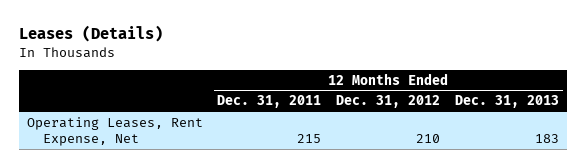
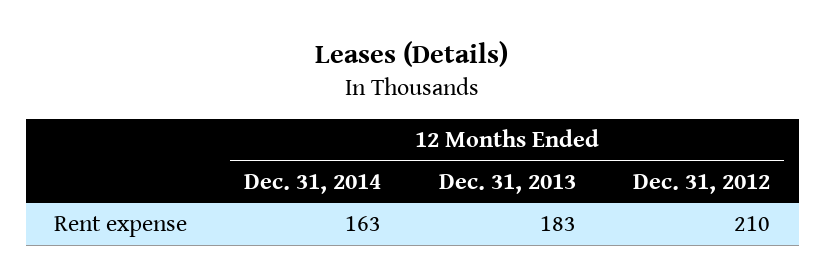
[217,95,322,109] Dec. 31, 2011 -> none
none -> [244,173,382,194] Dec. 31, 2014
[26,116,203,147] Operating Leases, Rent Expense, Net -> [54,216,188,238] Rent expense

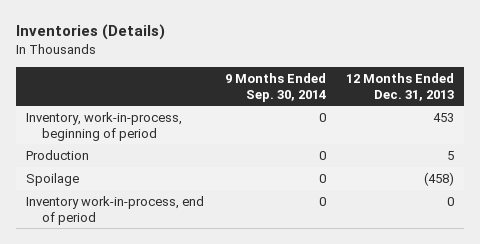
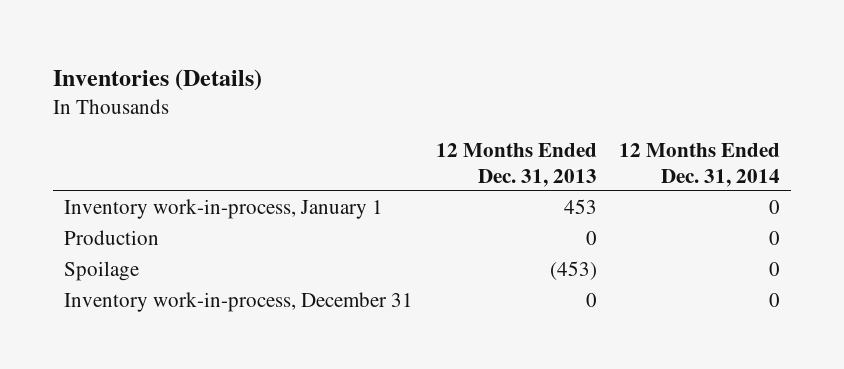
[224,73,326,102] 9 Months Ended Sep. 30, 2014 -> none
none -> [618,143,780,187] 12 Months Ended Dec. 31, 2014
[26,112,183,141] Inventory, work-in-process, beginning of period -> [64,199,384,220] Inventory work-in-process, January 1
[446,151,454,161] 5 -> [585,231,597,246] 0
[423,172,454,187] (458) -> [549,261,597,281] (453)
[26,196,205,225] Inventory work-in-process, end of period -> [64,292,414,313] Inventory work-in-process, December 31

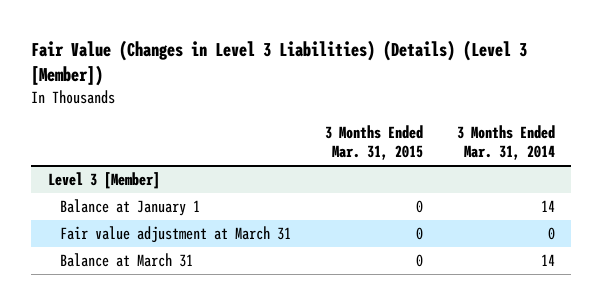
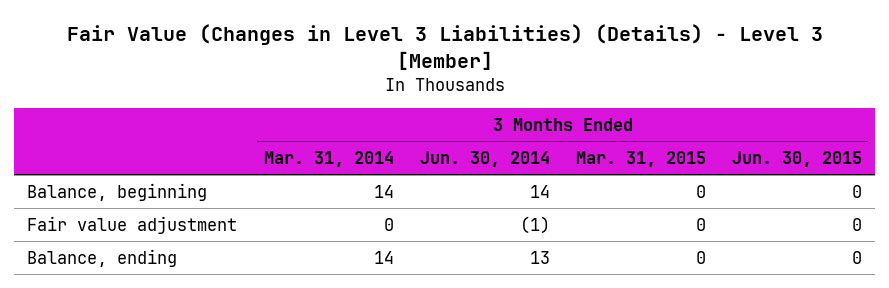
[30,39,527,86] Fair Value (Changes in Level 3 Liabilities) (Details) (Level 3 [Member]) -> [66,24,823,70] Fair Value (Changes in Level 3 Liabilities) (Details) - Level 3 [Member]
none -> [419,151,550,168] Jun. 30, 2014
none -> [731,151,862,168] Jun. 30, 2015
[47,172,160,190] Level 3 [Member] -> none
[60,199,201,217] Balance at January 1 -> [27,182,208,201] Balance, beginning
[60,226,292,244] Fair value adjustment at March 31 -> [27,215,238,234] Fair value adjustment
[60,253,194,268] Balance at March 31 -> [27,248,178,267] Balance, ending

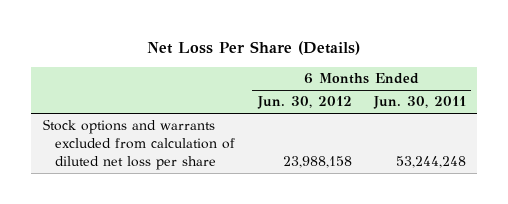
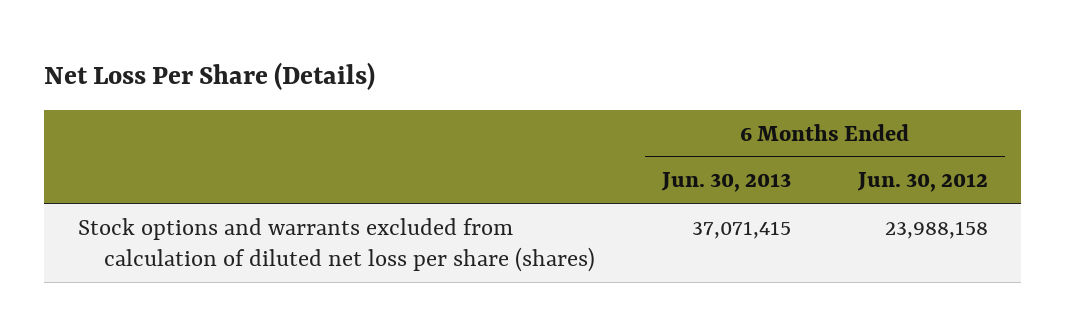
[372,96,466,110] Jun. 30, 2011 -> none
none -> [660,172,791,193] Jun. 30, 2013
[42,119,236,170] Stock options and warrants excluded from calculation of diluted net loss per share -> [77,217,595,272] Stock options and warrants excluded from calculation of diluted net loss per share (shares)

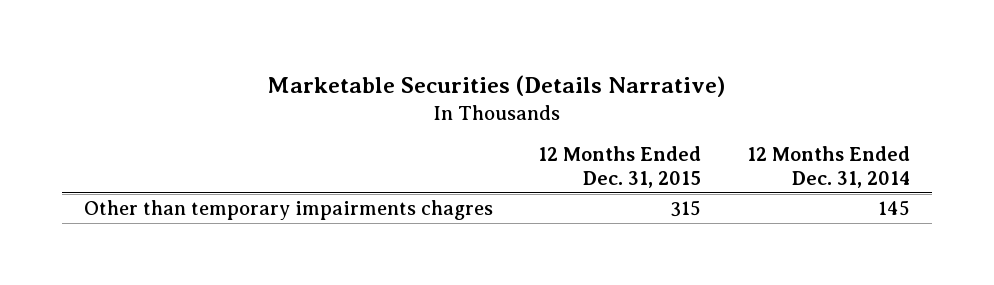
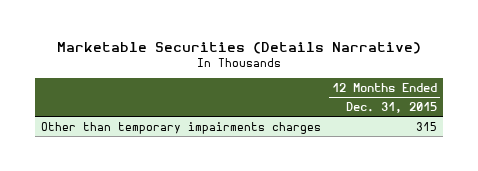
[746,146,910,189] 12 Months Ended Dec. 31, 2014 -> none
[84,200,494,221] Other than temporary impairments chagres -> [40,121,321,134] Other than temporary impairments charges

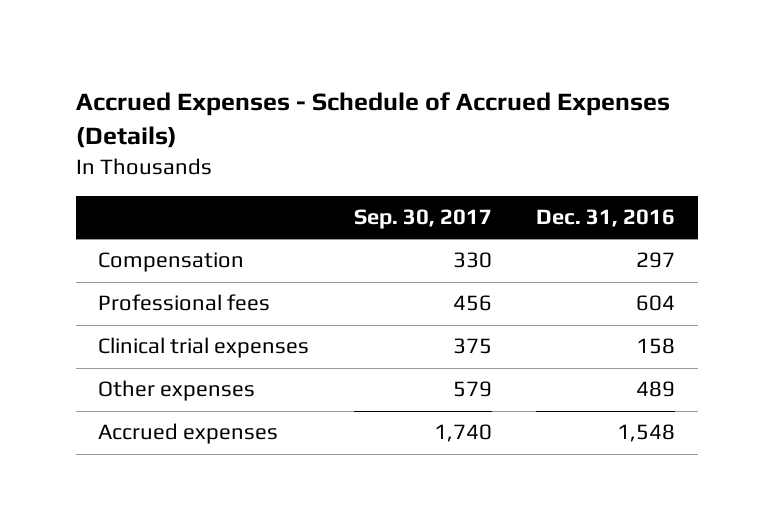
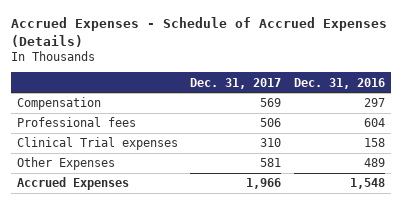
[353,209,492,230] Sep. 30, 2017 -> none
none -> [190,77,282,89] Dec. 31, 2017
[98,337,310,359] Clinical trial expenses -> [16,137,178,151] Clinical Trial expenses
[98,380,256,402] Other expenses -> [16,157,115,171] Other Expenses
[98,423,279,445] Accrued expenses -> [16,177,129,191] Accrued Expenses

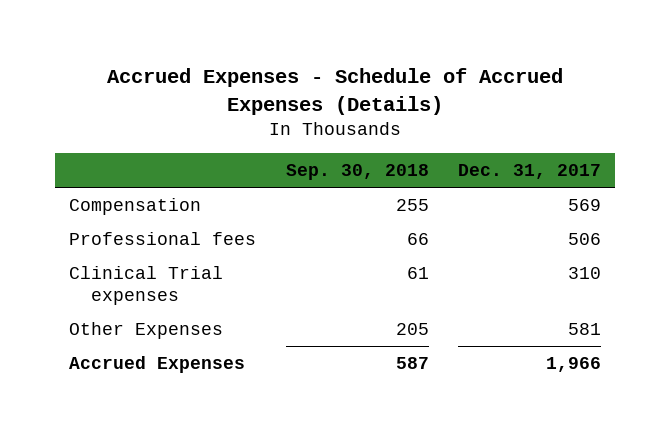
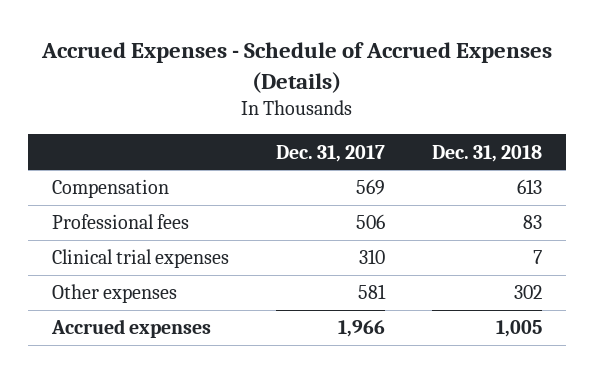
[285,163,429,180] Sep. 30, 2018 -> none
none -> [432,144,543,162] Dec. 31, 2018
[69,266,224,305] Clinical Trial expenses -> [51,249,229,269] Clinical trial expenses
[69,322,224,340] Other Expenses -> [51,284,177,304] Other expenses
[69,356,246,374] Accrued Expenses -> [50,319,211,339] Accrued expenses

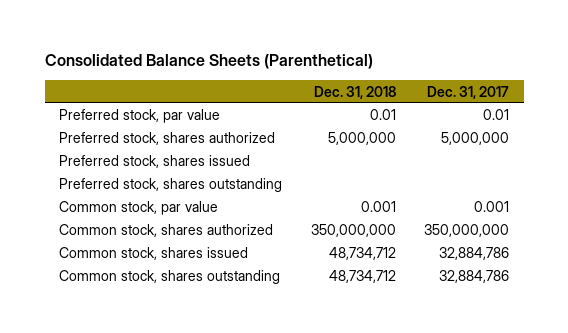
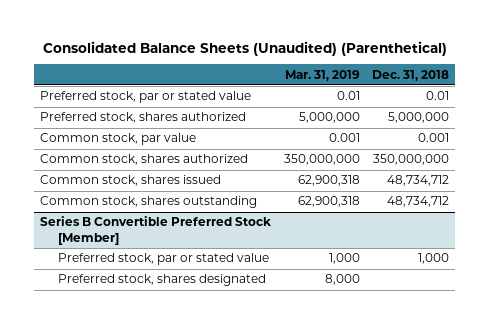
[44,54,373,70] Consolidated Balance Sheets (Parenthetical) -> [42,40,447,56] Consolidated Balance Sheets (Unaudited) (Parenthetical)
[427,85,510,99] Dec. 31, 2017 -> none
none -> [284,69,360,81] Mar. 31, 2019
[58,109,220,124] Preferred stock, par value -> [40,91,252,104] Preferred stock, par or stated value
[58,155,250,169] Preferred stock, shares issued -> none
[58,178,282,193] Preferred stock, shares outstanding -> none
none -> [40,216,272,245] Series B Convertible Preferred Stock [Member]
none -> [58,253,270,266] Preferred stock, par or stated value
none -> [58,274,267,287] Preferred stock, shares designated

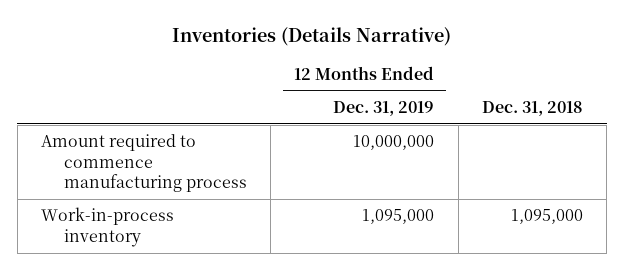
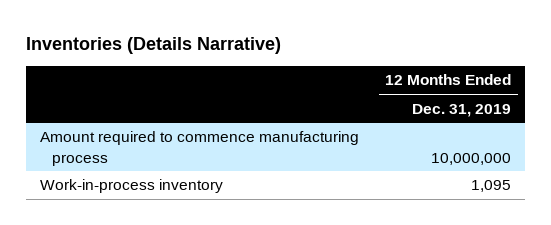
[481,100,583,116] Dec. 31, 2018 -> none
[362,209,435,225] 1,095,000 -> [471,180,512,193] 1,095

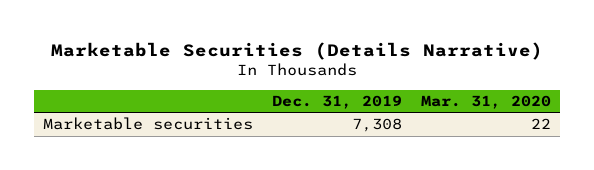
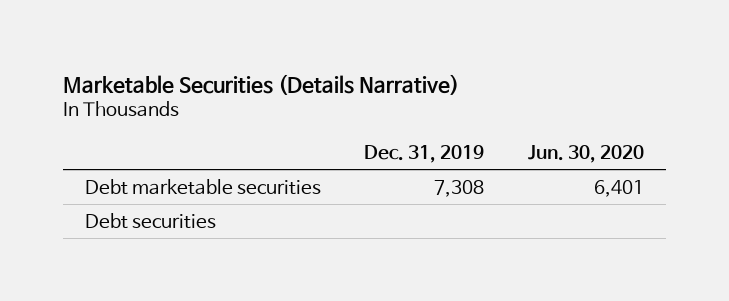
[420,94,551,109] Mar. 31, 2020 -> none
none -> [528,144,645,163] Jun. 30, 2020
[43,117,254,131] Marketable securities -> [84,178,321,195] Debt marketable securities
none -> [84,212,216,229] Debt securities

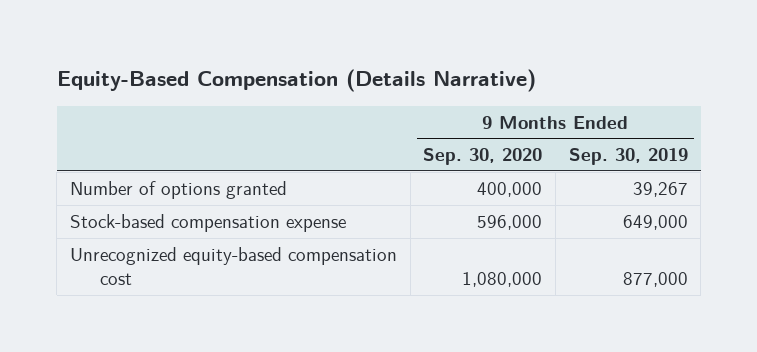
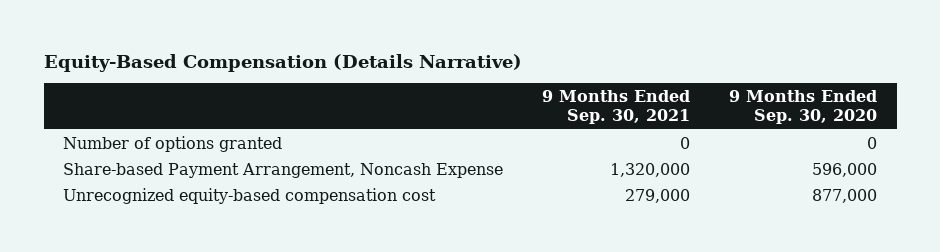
[568,148,688,166] Sep. 30, 2019 -> none
none -> [542,89,691,125] 9 Months Ended Sep. 30, 2021
[477,181,543,197] 400,000 -> [867,136,878,149] 0
[69,213,346,232] Stock-based compensation expense -> [63,162,504,178] Share-based Payment Arrangement, Noncash Expense
[462,272,543,288] 1,080,000 -> [812,188,878,203] 877,000

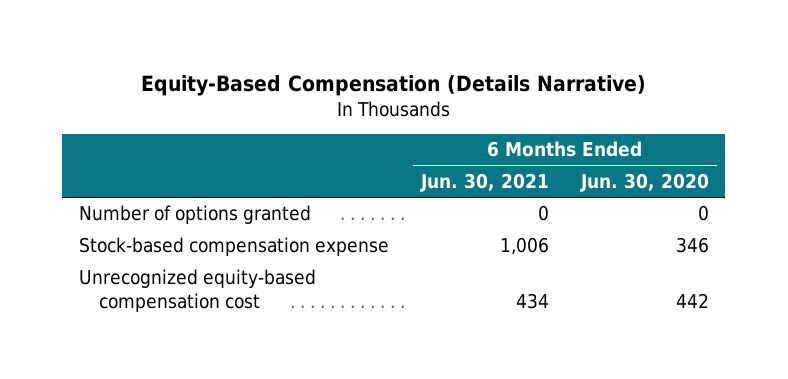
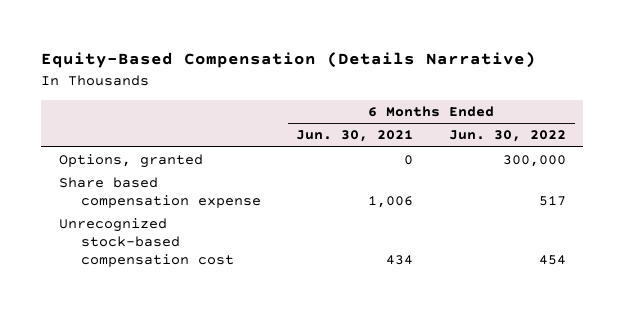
[580,172,710,192] Jun. 30, 2020 -> none
none -> [448,130,566,143] Jun. 30, 2022
[78,205,311,225] Number of options granted -> [58,154,203,169] Options, granted
[78,237,389,257] Stock-based compensation expense -> [58,177,262,209] Share based compensation expense
[78,269,316,313] Unrecognized equity-based compensation cost -> [58,218,235,268] Unrecognized stock-based compensation cost

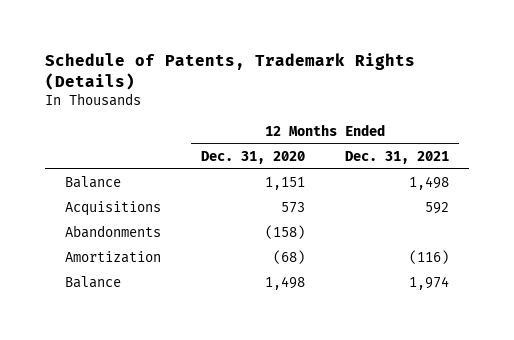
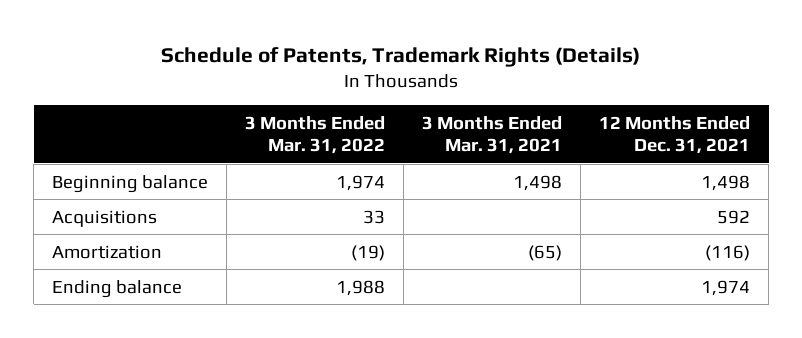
[201,151,306,165] Dec. 31, 2020 -> none
none -> [245,115,386,155] 3 Months Ended Mar. 31, 2022
none -> [422,115,563,155] 3 Months Ended Mar. 31, 2021
[65,176,122,189] Balance -> [52,174,209,193] Beginning balance
[65,225,162,239] Abandonments -> none
[65,276,122,289] Balance -> [52,279,183,298] Ending balance

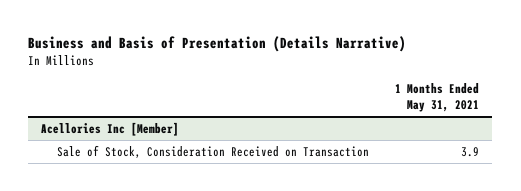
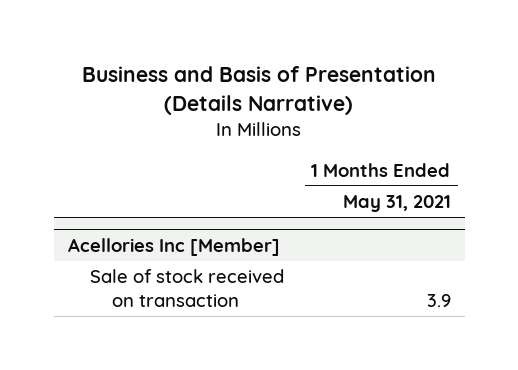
[57,144,370,158] Sale of Stock, Consideration Received on Transaction -> [89,269,284,307] Sale of stock received on transaction

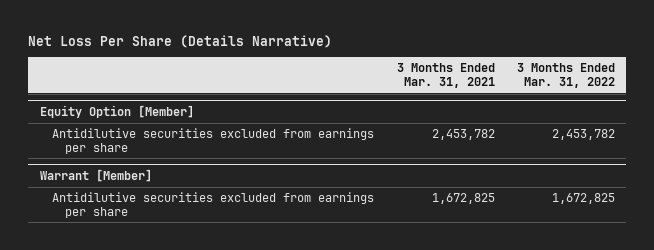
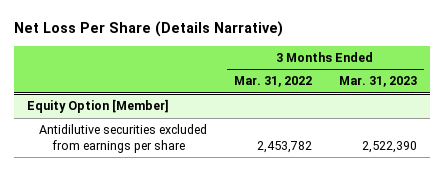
[396,63,495,88] 3 Months Ended Mar. 31, 2021 -> none
none -> [338,76,417,88] Mar. 31, 2023
[39,168,152,182] Warrant [Member] -> none
[52,191,375,218] Antidilutive securities excluded from earnings per share -> none

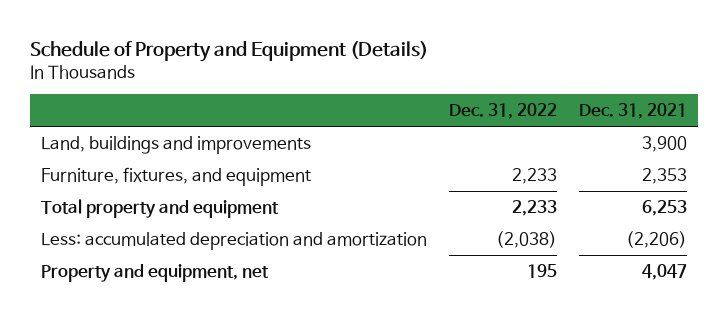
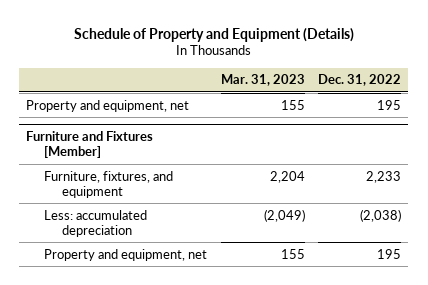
[578,103,687,120] Dec. 31, 2021 -> none
none -> [220,74,305,87] Mar. 31, 2023
[40,135,311,154] Land, buildings and improvements -> none
none -> [26,99,190,112] Property and equipment, net
none -> [26,131,154,159] Furniture and Fixtures [Member]
[40,198,279,218] Total property and equipment -> none
[40,231,427,250] Less: accumulated depreciation and amortization -> [43,209,147,237] Less: accumulated depreciation

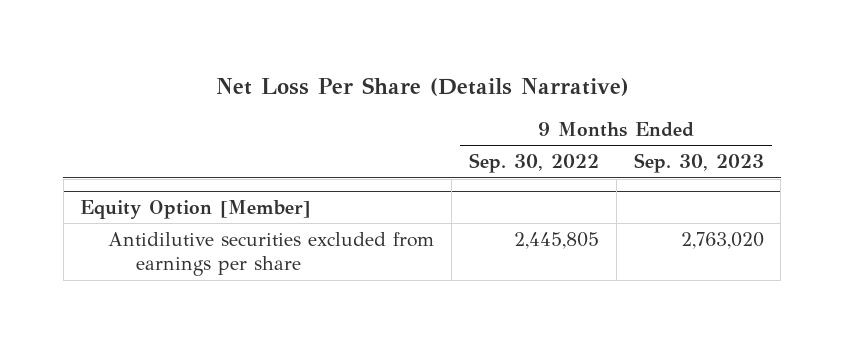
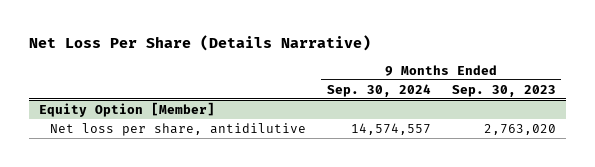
[468,153,599,174] Sep. 30, 2022 -> none
none -> [326,83,431,97] Sep. 30, 2024
[108,231,435,277] Antidilutive securities excluded from earnings per share -> [49,122,306,136] Net loss per share, antidilutive

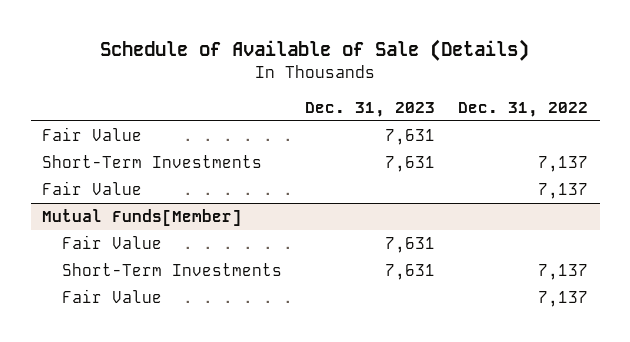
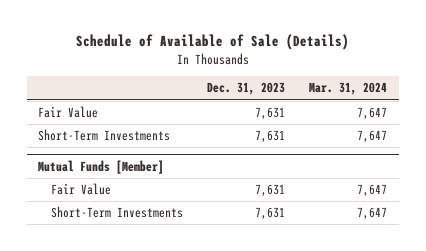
[457,102,588,118] Dec. 31, 2022 -> none
none -> [309,82,388,96] Mar. 31, 2024
[42,181,143,196] Fair Value -> none
[42,209,243,227] Mutual Funds[Member] -> [38,159,165,174] Mutual Funds [Member]
[61,289,162,304] Fair Value -> none

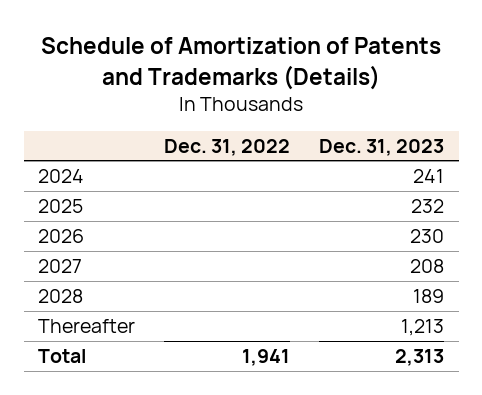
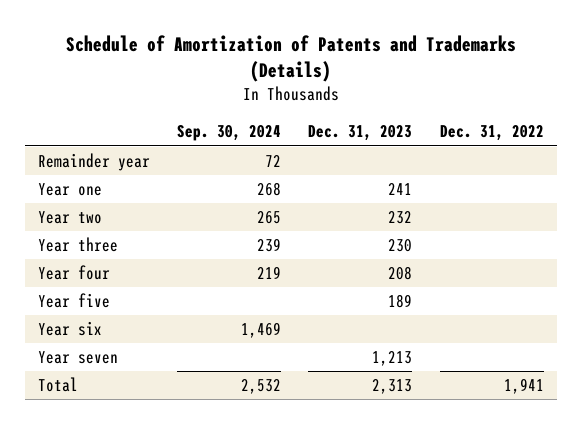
none -> [177,125,282,142] Sep. 30, 2024
none -> [38,153,151,172] Remainder year
[38,168,85,183] 2024 -> [38,183,103,197] Year one
[38,198,84,213] 2025 -> [38,211,103,225] Year two
[38,228,85,243] 2026 -> [38,237,119,253] Year three
[38,258,83,273] 2027 -> [38,265,111,281] Year four
[38,288,84,303] 2028 -> [38,293,111,309] Year five
none -> [38,321,103,337] Year six
[38,318,136,333] Thereafter -> [38,351,119,365] Year seven

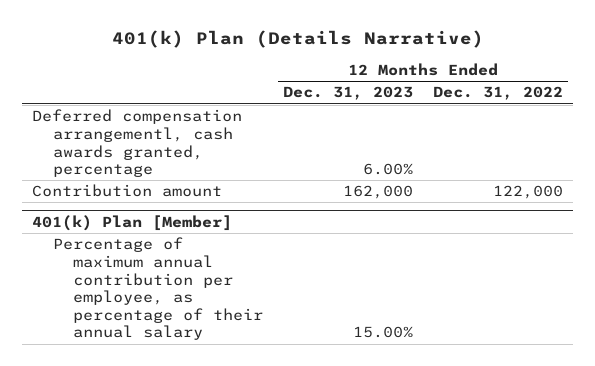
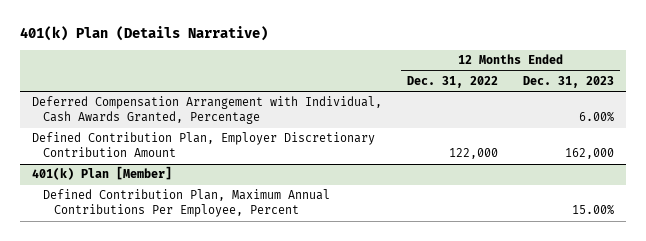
[32,109,243,178] Deferred compensation arrangementl, cash awards granted, percentage -> [32,96,383,125] Deferred Compensation Arrangement with Individual, Cash Awards Granted, Percentage
[32,184,223,198] Contribution amount -> [32,132,376,158] Defined Contribution Plan, Employer Discretionary Contribution Amount
[52,237,264,341] Percentage of maximum annual contribution per employee, as percentage of their annual salary -> [42,189,330,218] Defined Contribution Plan, Maximum Annual Contributions Per Employee, Percent

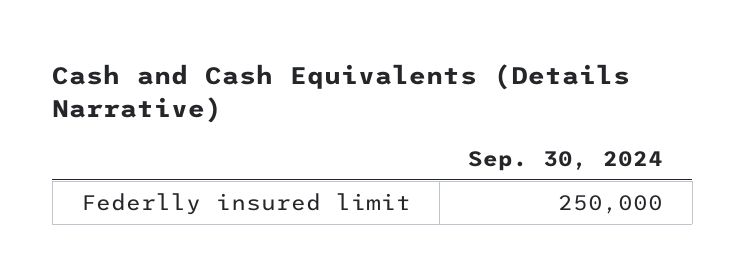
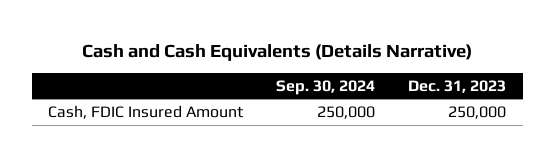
none -> [408,79,507,93] Dec. 31, 2023
[80,192,411,215] Federlly insured limit -> [48,105,245,120] Cash, FDIC Insured Amount

